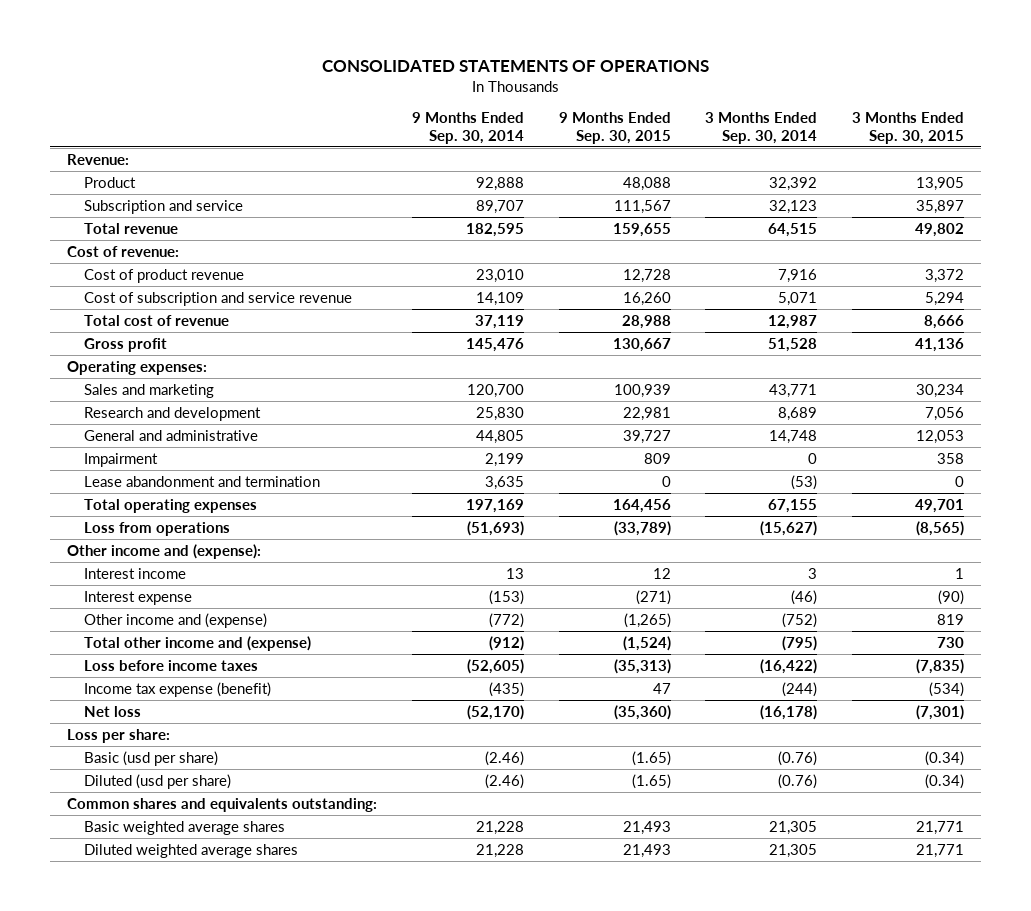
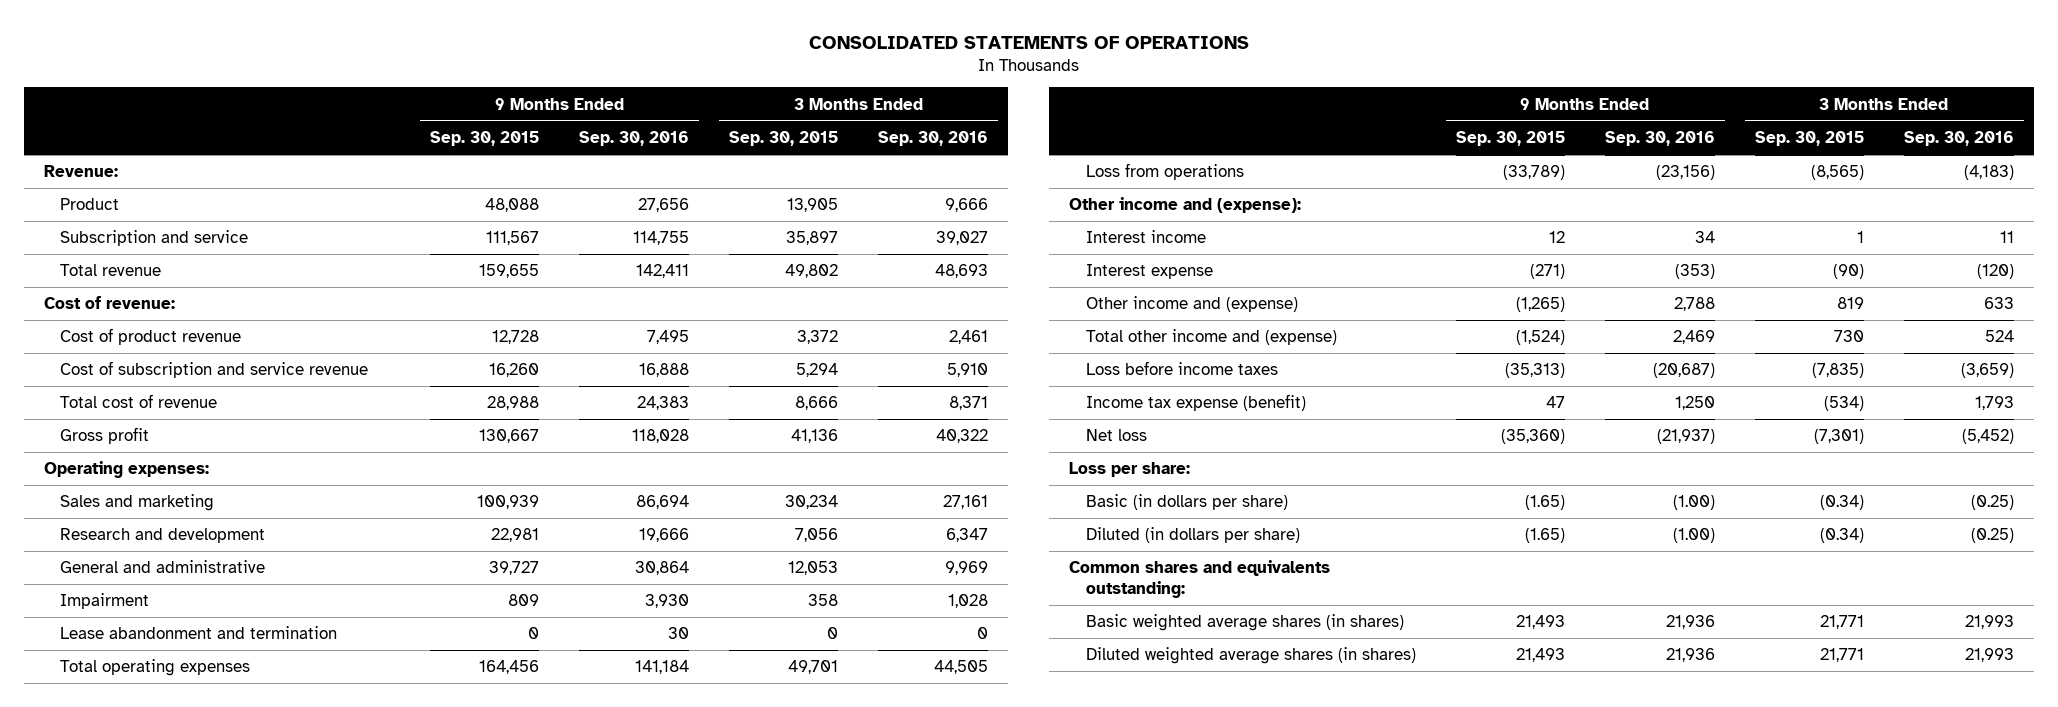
[411,112,524,144] 9 Months Ended Sep. 30, 2014 -> none
[705,112,818,144] 3 Months Ended Sep. 30, 2014 -> none
none -> [579,131,690,147] Sep. 30, 2016
none -> [878,131,989,147] Sep. 30, 2016
[83,750,218,766] Basic (usd per share) -> [1085,494,1288,511] Basic (in dollars per share)
[83,773,231,789] Diluted (usd per share) -> [1085,527,1300,544] Diluted (in dollars per share)
[83,820,285,835] Basic weighted average shares -> [1085,614,1404,632] Basic weighted average shares (in shares)
[83,843,298,858] Diluted weighted average shares -> [1085,647,1416,665] Diluted weighted average shares (in shares)

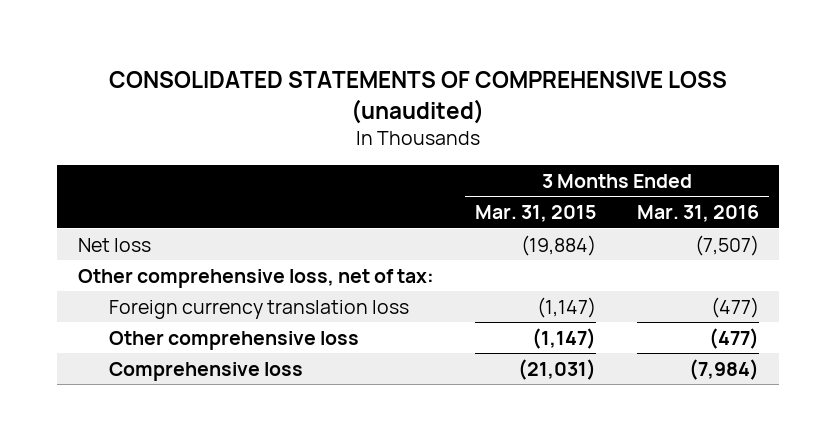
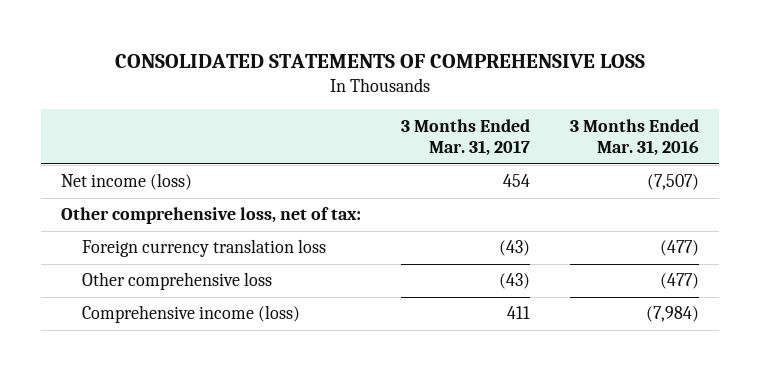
[109,71,728,124] CONSOLIDATED STATEMENTS OF COMPREHENSIVE LOSS (unaudited) -> [114,54,645,69] CONSOLIDATED STATEMENTS OF COMPREHENSIVE LOSS
[474,205,596,223] Mar. 31, 2015 -> none
none -> [400,118,530,157] 3 Months Ended Mar. 31, 2017
[77,237,151,252] Net loss -> [60,173,192,191] Net income (loss)
[109,361,304,381] Comprehensive loss -> [82,305,301,324] Comprehensive income (loss)

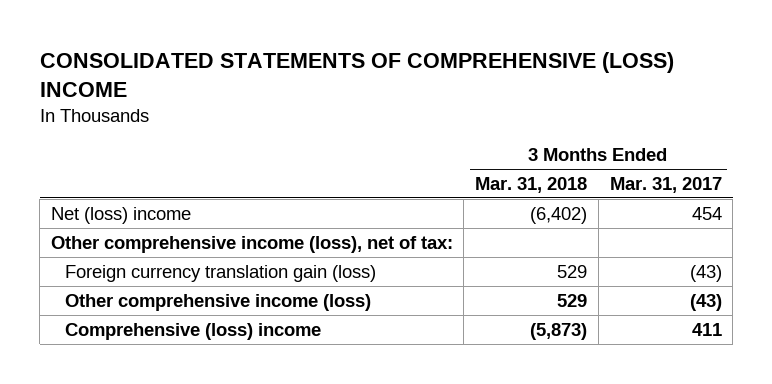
[114,54,645,69] CONSOLIDATED STATEMENTS OF COMPREHENSIVE LOSS -> [39,52,674,98] CONSOLIDATED STATEMENTS OF COMPREHENSIVE (LOSS) INCOME
[569,118,699,157] 3 Months Ended Mar. 31, 2016 -> none
none -> [475,176,588,193] Mar. 31, 2018
[60,173,192,191] Net income (loss) -> [50,206,191,224] Net (loss) income
[60,207,361,225] Other comprehensive loss, net of tax: -> [50,235,453,253] Other comprehensive income (loss), net of tax:
[82,239,327,258] Foreign currency translation loss -> [64,264,376,282] Foreign currency translation gain (loss)
[82,272,273,291] Other comprehensive loss -> [64,293,371,311] Other comprehensive income (loss)
[82,305,301,324] Comprehensive income (loss) -> [64,322,321,340] Comprehensive (loss) income

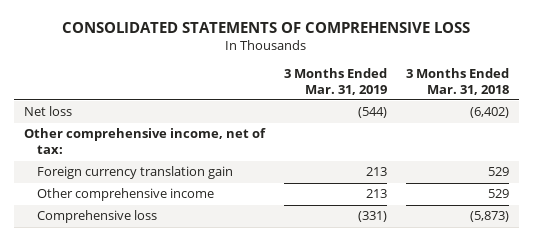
[39,52,674,98] CONSOLIDATED STATEMENTS OF COMPREHENSIVE (LOSS) INCOME -> [62,22,471,34] CONSOLIDATED STATEMENTS OF COMPREHENSIVE LOSS
[609,176,722,193] Mar. 31, 2017 -> none
none -> [283,67,387,95] 3 Months Ended Mar. 31, 2019
[50,206,191,224] Net (loss) income -> [23,106,72,117] Net loss
[50,235,453,253] Other comprehensive income (loss), net of tax: -> [23,128,266,155] Other comprehensive income, net of tax:
[64,264,376,282] Foreign currency translation gain (loss) -> [36,166,233,180] Foreign currency translation gain
[64,293,371,311] Other comprehensive income (loss) -> [36,188,214,202] Other comprehensive income
[64,322,321,340] Comprehensive (loss) income -> [36,210,157,224] Comprehensive loss

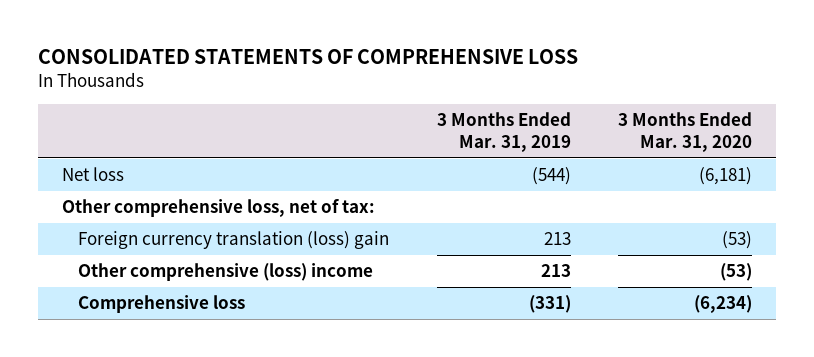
[406,67,510,95] 3 Months Ended Mar. 31, 2018 -> none
none -> [618,112,753,152] 3 Months Ended Mar. 31, 2020
[23,128,266,155] Other comprehensive income, net of tax: -> [61,199,375,218] Other comprehensive loss, net of tax:
[36,166,233,180] Foreign currency translation gain -> [78,231,390,250] Foreign currency translation (loss) gain
[36,188,214,202] Other comprehensive income -> [78,263,374,282] Other comprehensive (loss) income

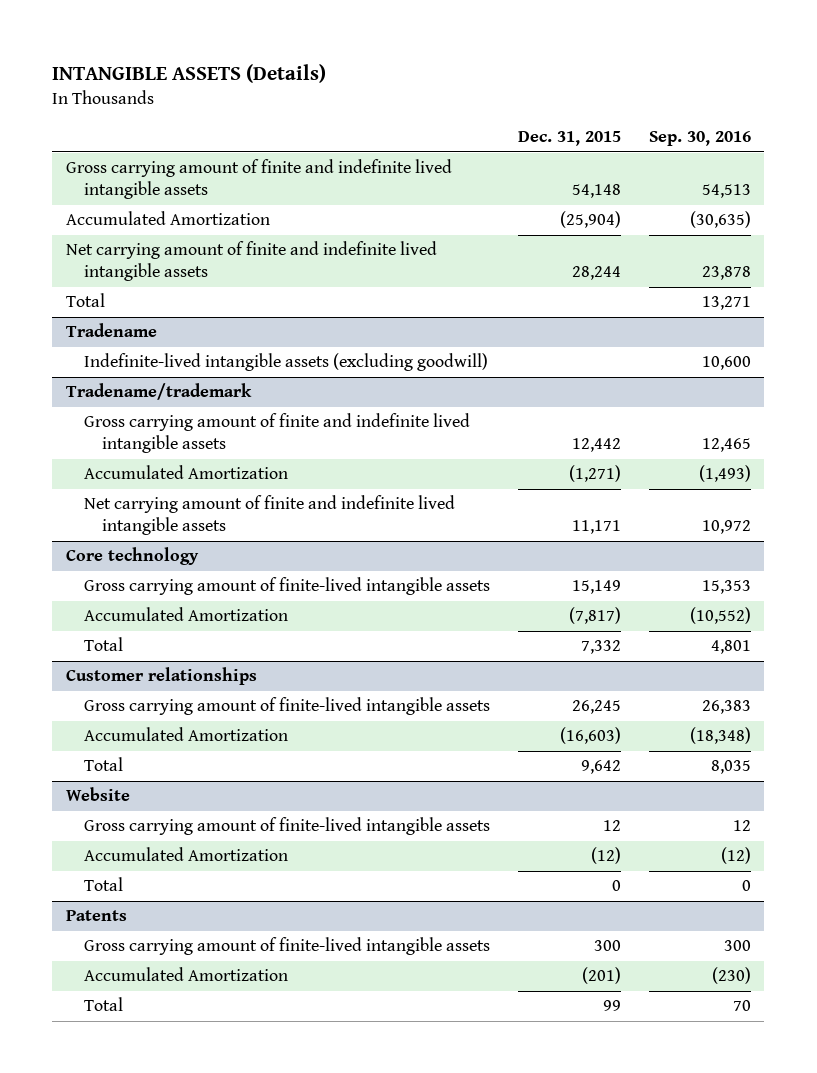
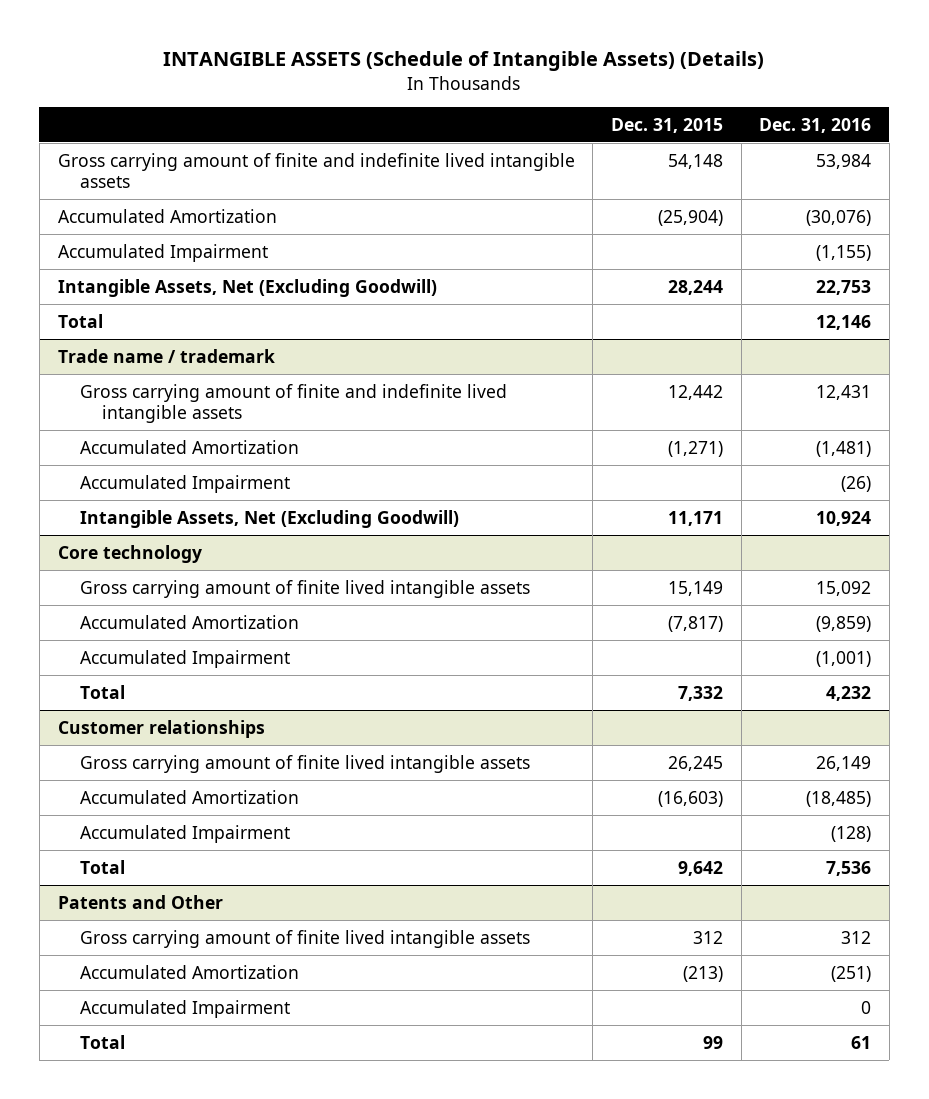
[52,64,327,84] INTANGIBLE ASSETS (Details) -> [163,51,765,72] INTANGIBLE ASSETS (Schedule of Intangible Assets) (Details)
[648,131,751,147] Sep. 30, 2016 -> none
none -> [759,117,872,133] Dec. 31, 2016
none -> [57,243,268,262] Accumulated Impairment
[66,241,438,282] Net carrying amount of finite and indefinite lived intangible assets -> [57,278,437,297] Intangible Assets, Net (Excluding Goodwill)
[66,323,158,338] Tradename -> none
[83,353,488,372] Indefinite-lived intangible assets (excluding goodwill) -> none
[66,383,253,401] Tradename/trademark -> [57,348,275,363] Trade name / trademark
none -> [79,474,290,493] Accumulated Impairment
[83,495,455,536] Net carrying amount of finite and indefinite lived intangible assets -> [79,509,459,528] Intangible Assets, Net (Excluding Goodwill)
[83,577,490,596] Gross carrying amount of finite-lived intangible assets -> [79,579,530,598] Gross carrying amount of finite lived intangible assets
none -> [79,649,290,668] Accumulated Impairment
[83,697,490,716] Gross carrying amount of finite-lived intangible assets -> [79,754,530,773] Gross carrying amount of finite lived intangible assets
none -> [79,824,290,843] Accumulated Impairment
[66,787,131,802] Website -> none
[83,877,123,892] Total -> none
[66,910,128,922] Patents -> none
[83,937,490,956] Gross carrying amount of finite-lived intangible assets -> none
[83,967,288,982] Accumulated Amortization -> none
none -> [57,894,223,909] Patents and Other
[83,817,490,836] Gross carrying amount of finite-lived intangible assets -> [79,929,530,948] Gross carrying amount of finite lived intangible assets
[602,820,621,832] 12 -> [692,930,723,944] 312
[590,847,621,865] (12) -> [682,965,723,982] (213)
none -> [79,999,290,1018] Accumulated Impairment

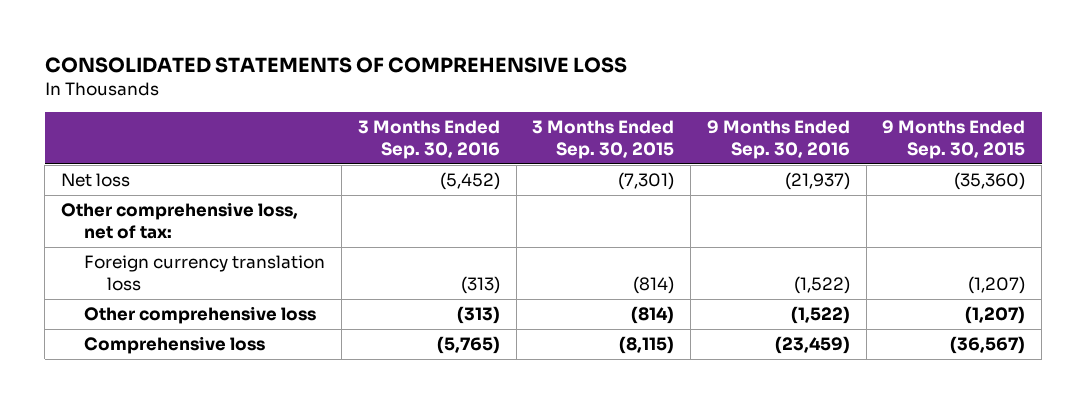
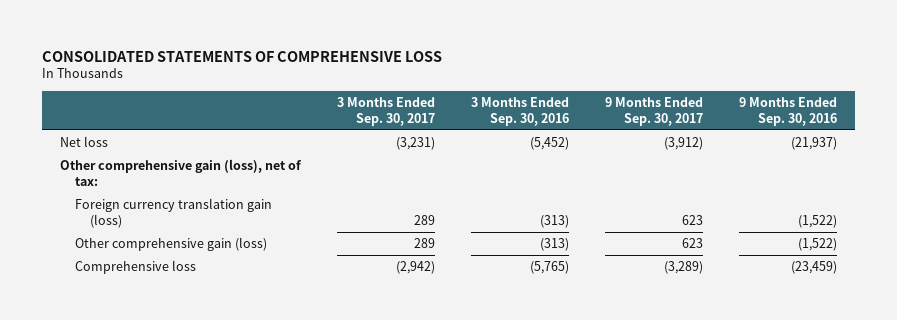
[532,120,675,160] 3 Months Ended Sep. 30, 2015 -> none
[882,120,1026,160] 9 Months Ended Sep. 30, 2015 -> none
none -> [337,97,436,126] 3 Months Ended Sep. 30, 2017
none -> [605,97,704,126] 9 Months Ended Sep. 30, 2017
[61,202,299,240] Other comprehensive loss, net of tax: -> [60,159,303,186] Other comprehensive gain (loss), net of tax:
[84,255,326,292] Foreign currency translation loss -> [74,198,272,228] Foreign currency translation gain (loss)
[84,306,317,325] Other comprehensive loss -> [74,237,267,252] Other comprehensive gain (loss)

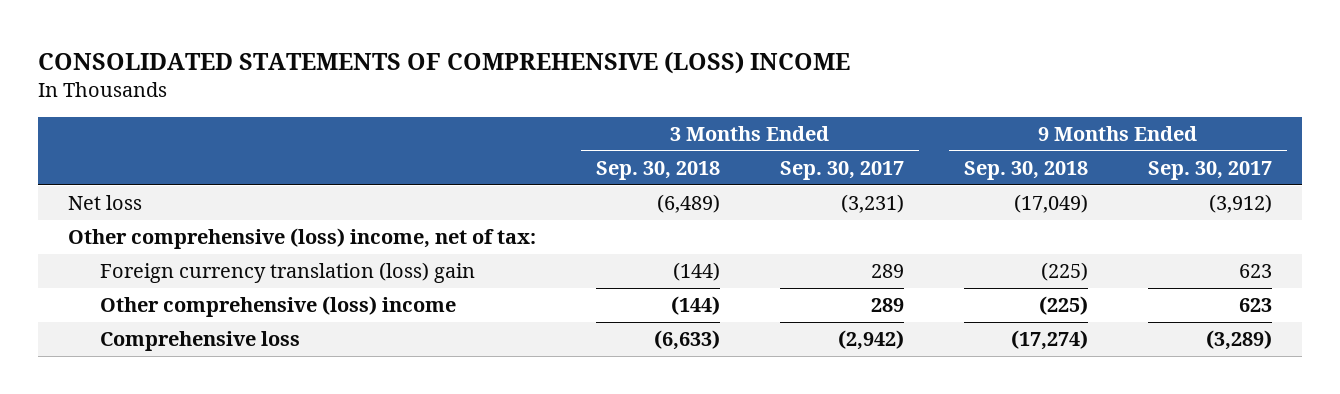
[42,50,443,62] CONSOLIDATED STATEMENTS OF COMPREHENSIVE LOSS -> [38,50,851,74] CONSOLIDATED STATEMENTS OF COMPREHENSIVE (LOSS) INCOME
[471,97,570,126] 3 Months Ended Sep. 30, 2016 -> none
[739,97,838,126] 9 Months Ended Sep. 30, 2016 -> none
none -> [596,161,721,181] Sep. 30, 2018
none -> [964,161,1089,181] Sep. 30, 2018
[60,159,303,186] Other comprehensive gain (loss), net of tax: -> [68,228,537,250] Other comprehensive (loss) income, net of tax:
[74,198,272,228] Foreign currency translation gain (loss) -> [99,262,475,284] Foreign currency translation (loss) gain
[74,237,267,252] Other comprehensive gain (loss) -> [99,296,456,318] Other comprehensive (loss) income

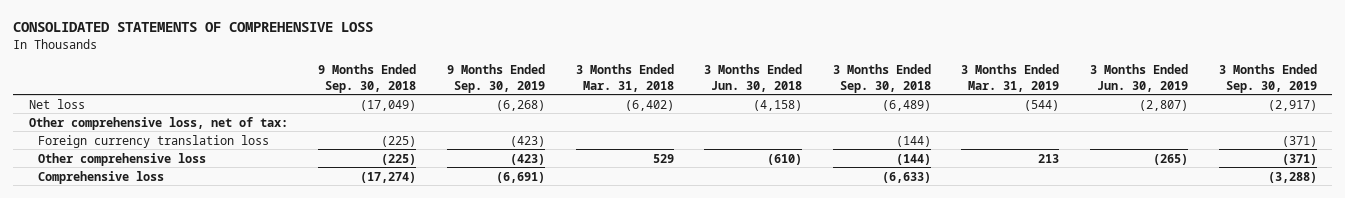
[38,50,851,74] CONSOLIDATED STATEMENTS OF COMPREHENSIVE (LOSS) INCOME -> [13,22,374,33] CONSOLIDATED STATEMENTS OF COMPREHENSIVE LOSS
[780,161,905,181] Sep. 30, 2017 -> none
[1147,161,1272,181] Sep. 30, 2017 -> none
none -> [446,64,545,93] 9 Months Ended Sep. 30, 2019
none -> [575,64,674,92] 3 Months Ended Mar. 31, 2018
none -> [704,64,803,92] 3 Months Ended Jun. 30, 2018
none -> [961,64,1060,92] 3 Months Ended Mar. 31, 2019
none -> [1090,64,1189,92] 3 Months Ended Jun. 30, 2019
none -> [1218,64,1317,93] 3 Months Ended Sep. 30, 2019
[68,228,537,250] Other comprehensive (loss) income, net of tax: -> [28,116,288,130] Other comprehensive loss, net of tax:
[99,262,475,284] Foreign currency translation (loss) gain -> [38,134,270,148] Foreign currency translation loss
[99,296,456,318] Other comprehensive (loss) income -> [38,152,207,166] Other comprehensive loss

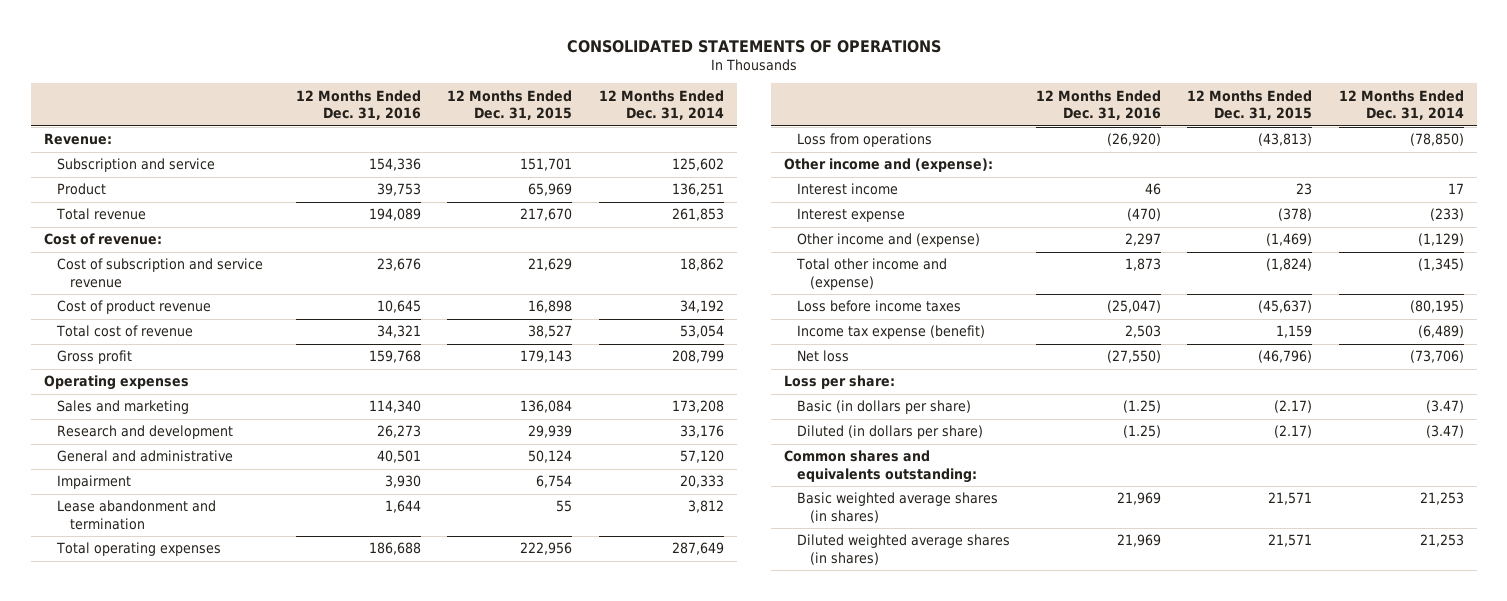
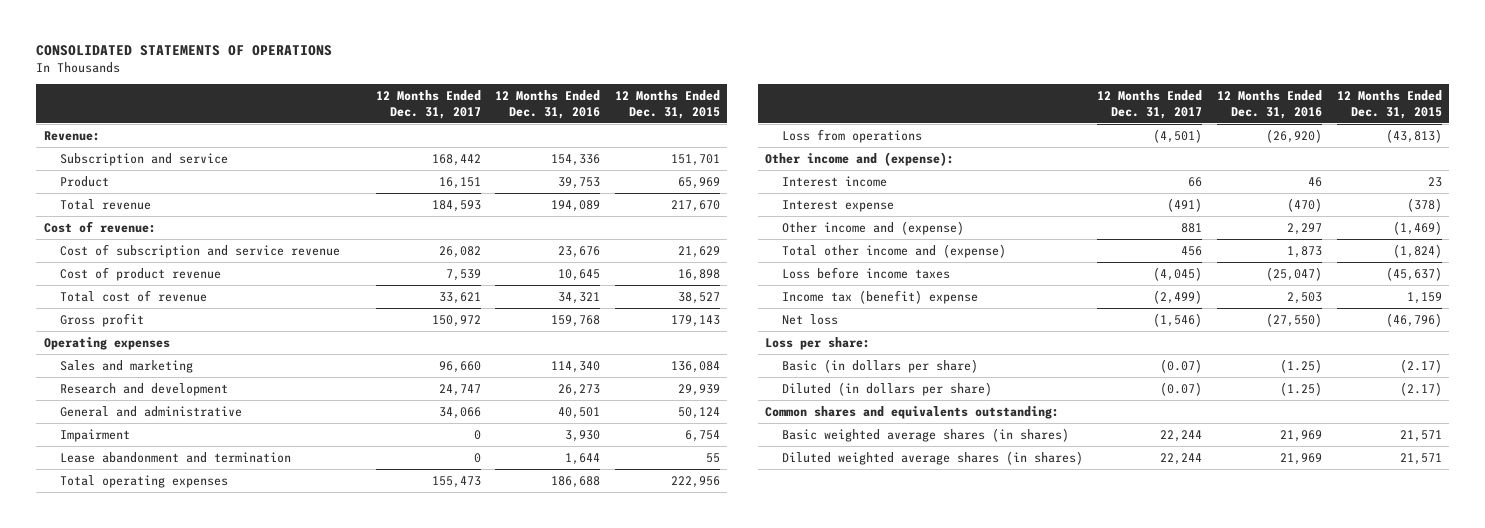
[598,89,724,121] 12 Months Ended Dec. 31, 2014 -> none
none -> [375,90,481,119] 12 Months Ended Dec. 31, 2017
[796,325,985,340] Income tax expense (benefit) -> [781,289,978,304] Income tax (benefit) expense

